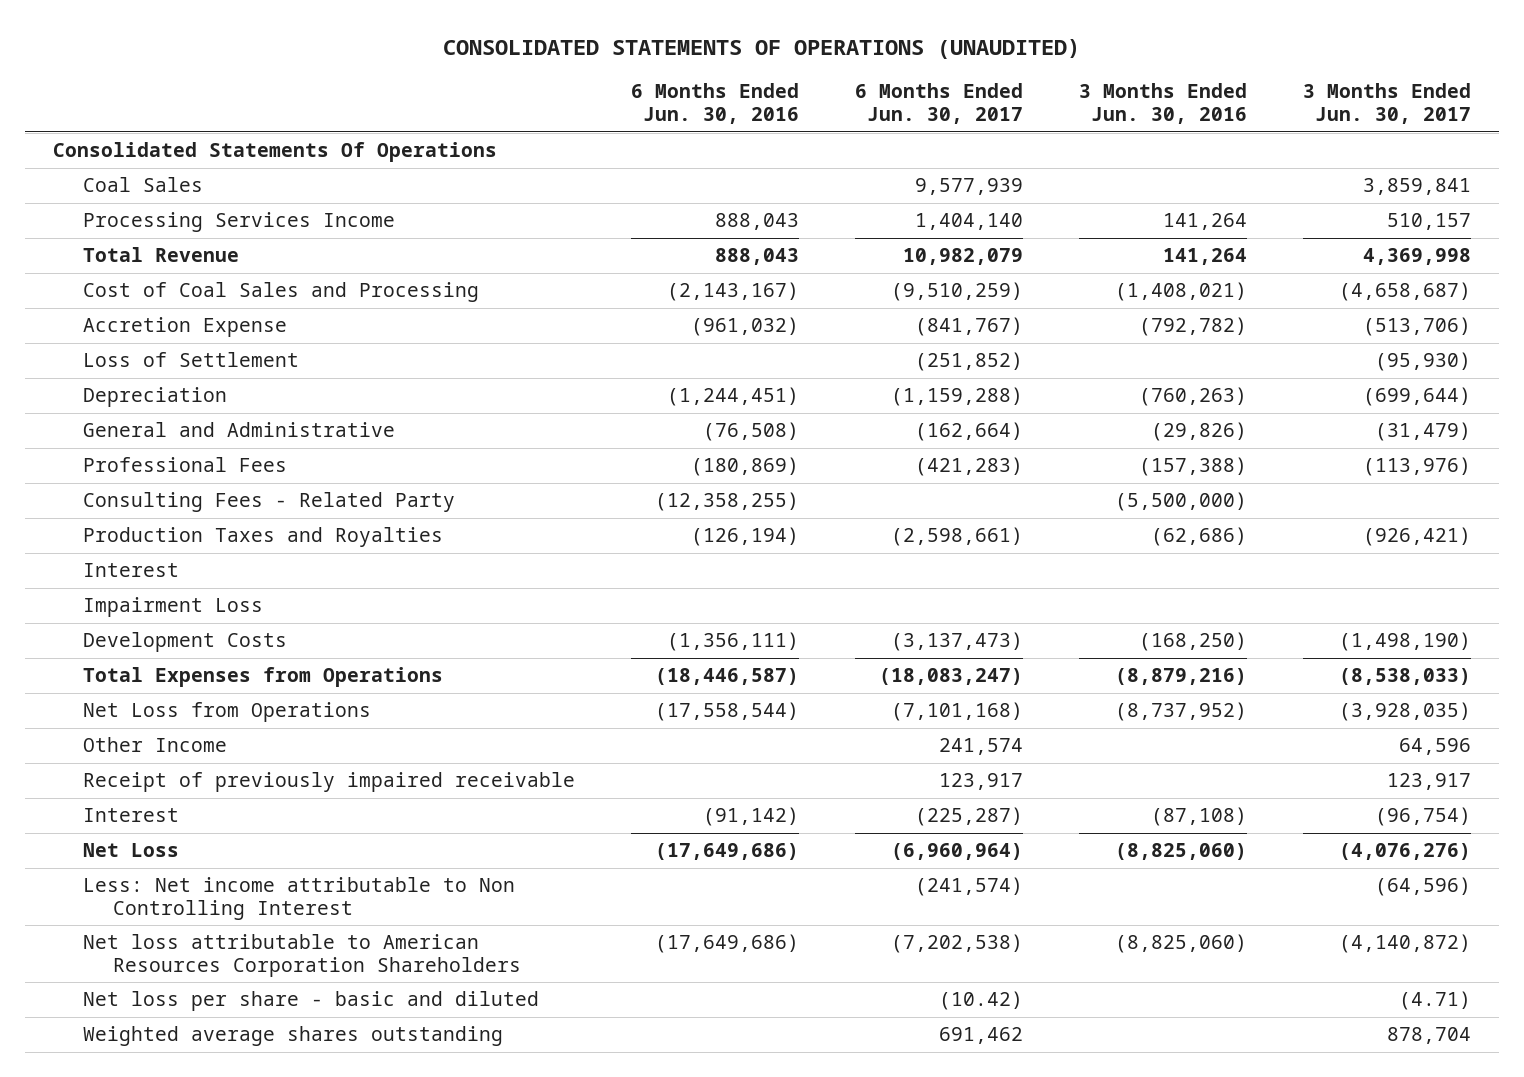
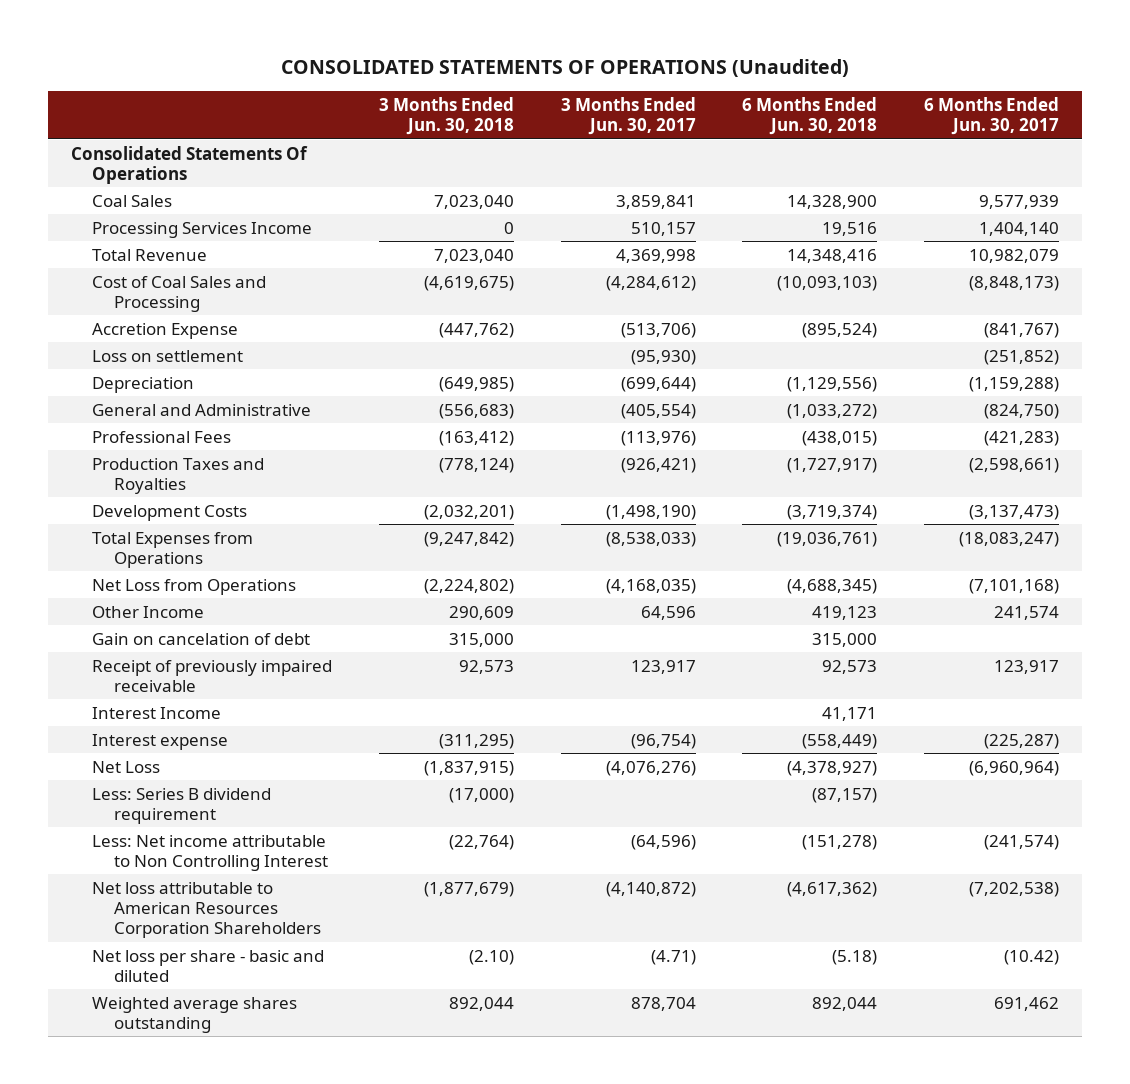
[442,38,1080,59] CONSOLIDATED STATEMENTS OF OPERATIONS (UNAUDITED) -> [281,59,850,78] CONSOLIDATED STATEMENTS OF OPERATIONS (Unaudited)
[631,83,800,125] 6 Months Ended Jun. 30, 2016 -> none
[1078,83,1247,125] 3 Months Ended Jun. 30, 2016 -> none
none -> [379,96,515,136] 3 Months Ended Jun. 30, 2018
none -> [742,96,878,136] 6 Months Ended Jun. 30, 2018
[890,282,1023,302] (9,510,259) -> [968,275,1059,291] (8,848,173)
[1338,282,1471,302] (4,658,687) -> [605,275,696,291] (4,284,612)
[83,352,300,368] Loss of Settlement -> [92,349,244,362] Loss on settlement
[914,422,1023,442] (162,664) -> [983,403,1059,419] (824,750)
[1374,422,1471,442] (31,479) -> [620,403,696,419] (405,554)
[83,492,456,513] Consulting Fees - Related Party -> none
[83,563,180,578] Interest -> none
[83,597,264,618] Impairment Loss -> none
[1338,702,1471,722] (3,928,035) -> [605,578,696,594] (4,168,035)
none -> [92,632,311,645] Gain on cancelation of debt
none -> [92,706,222,719] Interest Income
[83,808,180,823] Interest -> [92,733,229,750] Interest expense
none -> [92,787,272,824] Less: Series B dividend requirement

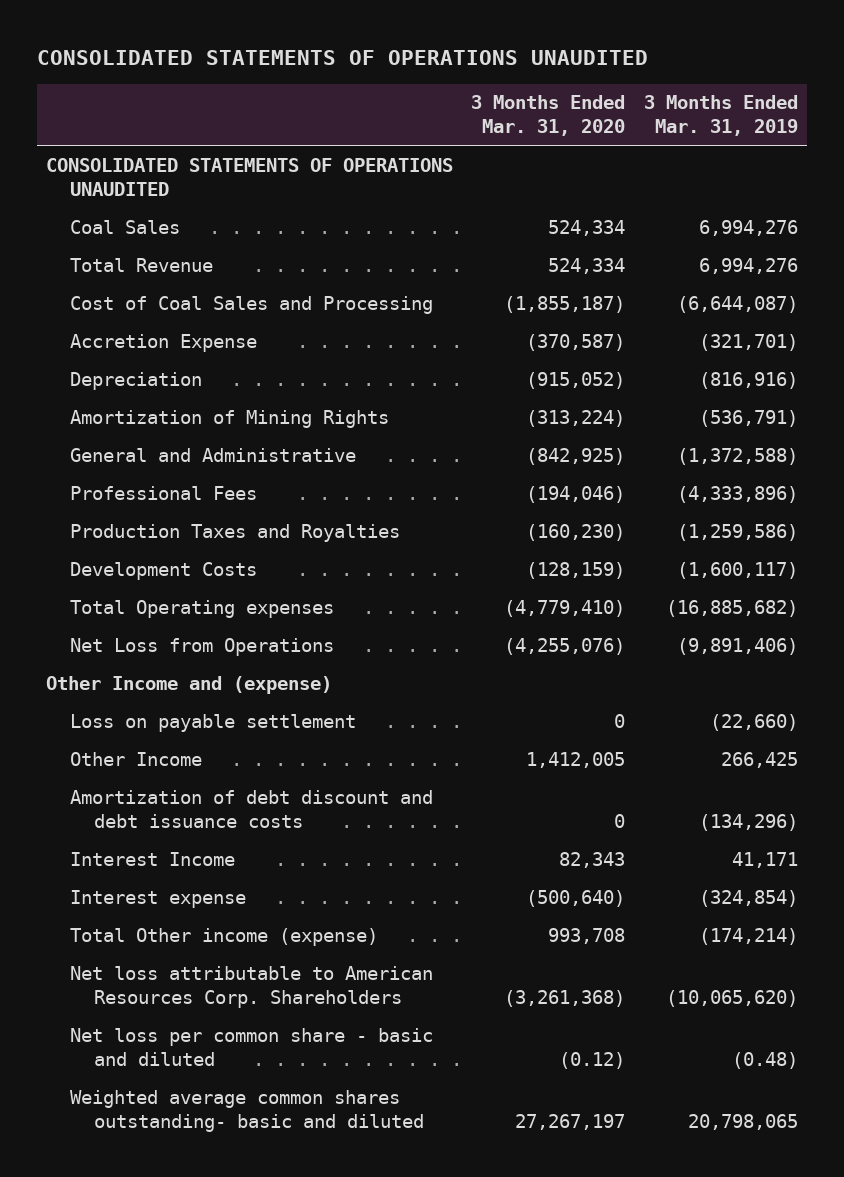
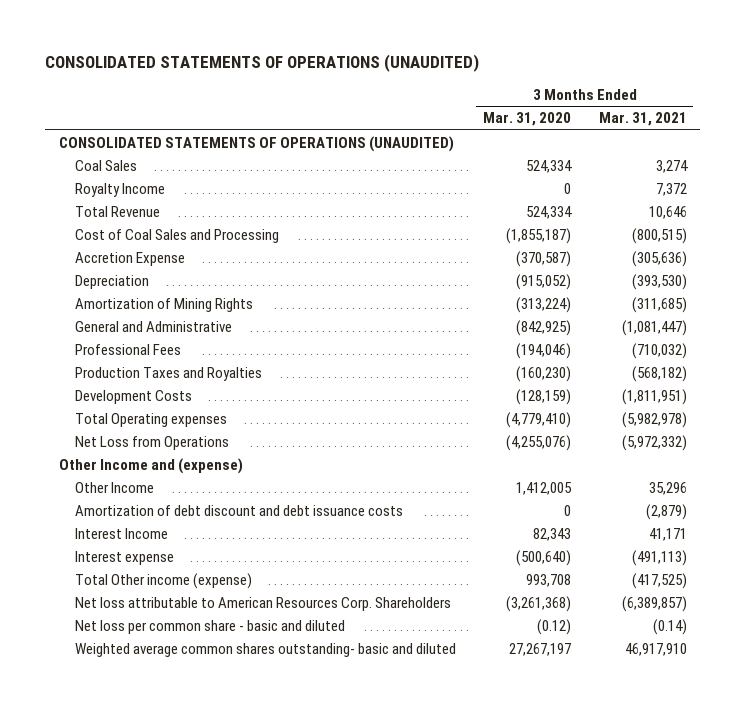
[36,50,648,66] CONSOLIDATED STATEMENTS OF OPERATIONS UNAUDITED -> [44,53,479,72] CONSOLIDATED STATEMENTS OF OPERATIONS (UNAUDITED)
[643,95,798,137] 3 Months Ended Mar. 31, 2019 -> none
none -> [598,112,687,127] Mar. 31, 2021
[45,157,453,196] CONSOLIDATED STATEMENTS OF OPERATIONS UNAUDITED -> [58,136,454,153] CONSOLIDATED STATEMENTS OF OPERATIONS (UNAUDITED)
none -> [74,183,165,198] Royalty Income
[69,713,356,732] Loss on payable settlement -> none

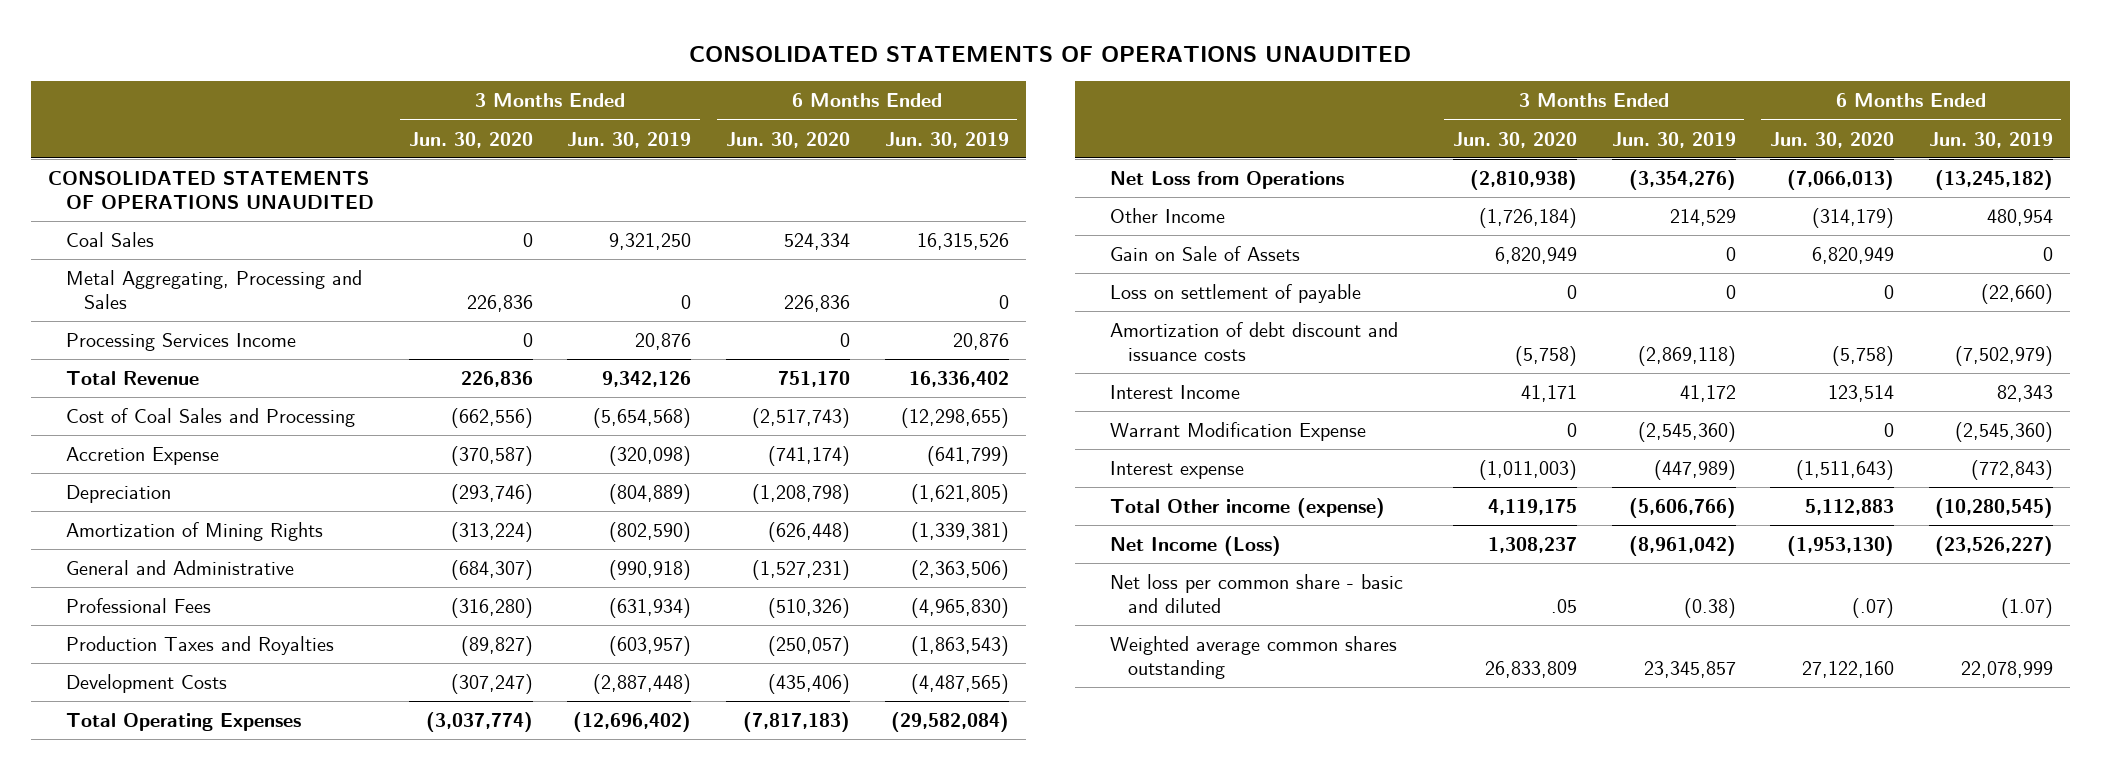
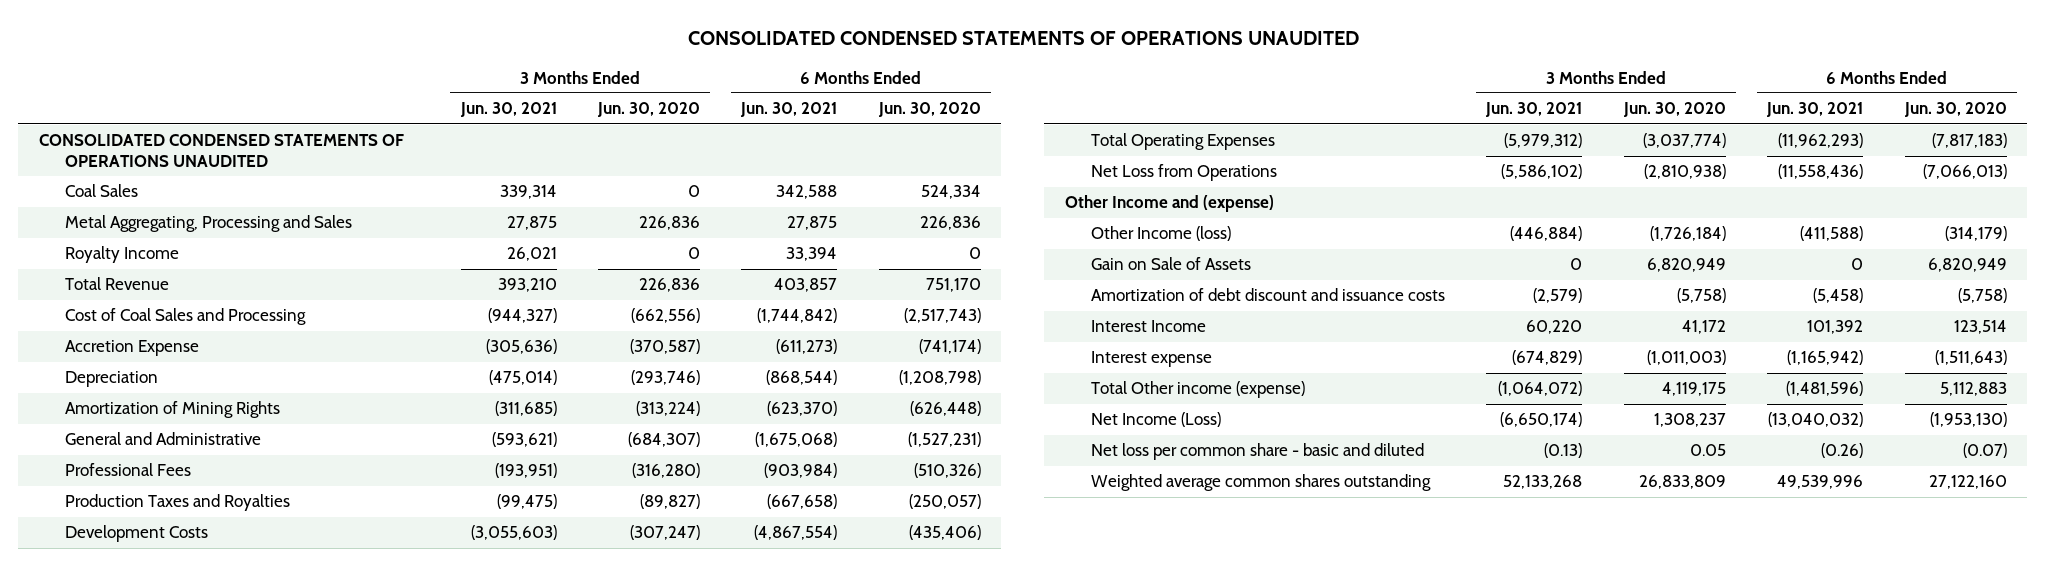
[689,45,1412,62] CONSOLIDATED STATEMENTS OF OPERATIONS UNAUDITED -> [687,31,1359,46] CONSOLIDATED CONDENSED STATEMENTS OF OPERATIONS UNAUDITED
[567,131,692,148] Jun. 30, 2019 -> none
[884,131,1009,148] Jun. 30, 2019 -> none
none -> [459,102,557,118] Jun. 30, 2021
none -> [740,102,838,118] Jun. 30, 2021
[48,171,375,209] CONSOLIDATED STATEMENTS OF OPERATIONS UNAUDITED -> [39,134,405,167] CONSOLIDATED CONDENSED STATEMENTS OF OPERATIONS UNAUDITED
[66,333,297,352] Processing Services Income -> none
none -> [65,246,180,264] Royalty Income
none -> [1065,195,1275,213] Other Income and (expense)
[1110,208,1226,224] Other Income -> [1091,226,1232,242] Other Income (loss)
[1110,284,1362,304] Loss on settlement of payable -> none
[1110,422,1367,442] Warrant Modification Expense -> none
[1520,385,1577,403] 41,171 -> [1681,320,1726,335] 41,172
[1550,598,1577,613] .05 -> [1689,444,1726,457] 0.05
[1852,597,1895,618] (.07) -> [1962,443,2007,459] (0.07)

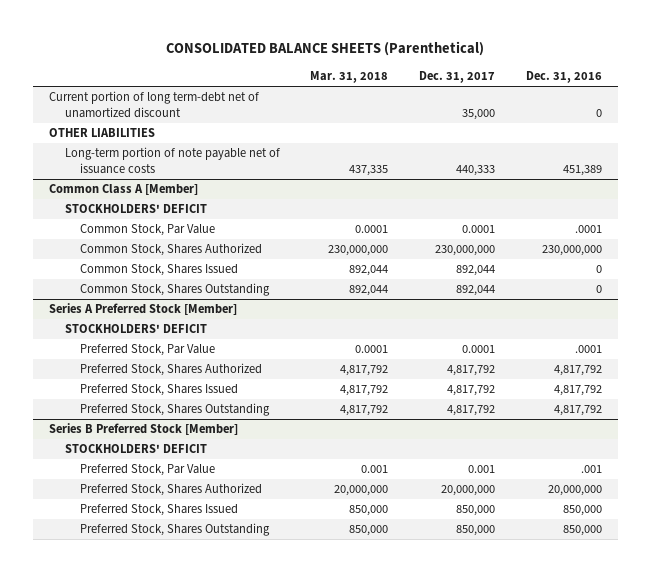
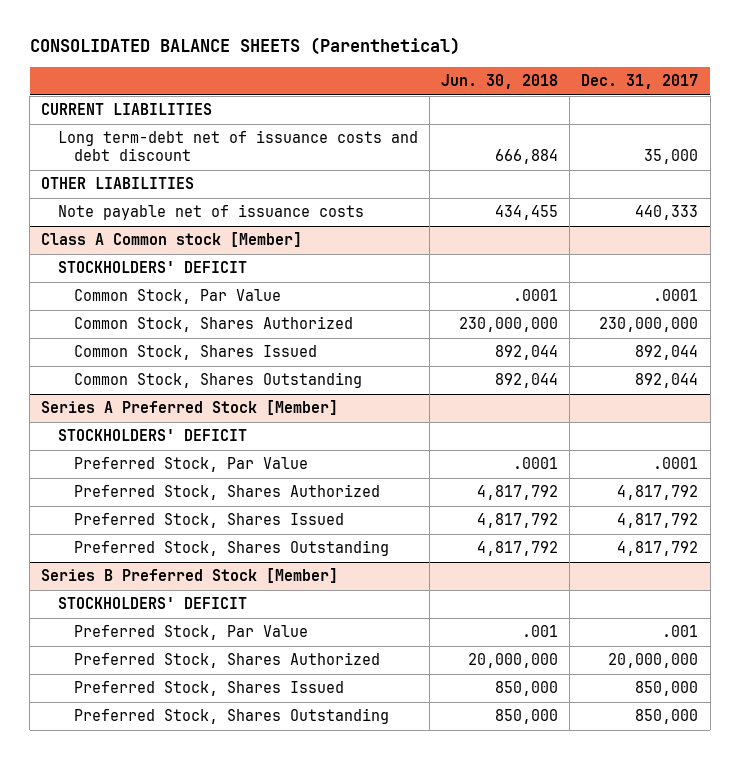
[310,71,389,84] Mar. 31, 2018 -> none
[526,71,603,84] Dec. 31, 2016 -> none
none -> [441,74,559,90] Jun. 30, 2018
none -> [41,103,213,116] CURRENT LIABILITIES
[48,91,259,118] Current portion of long term-debt net of unamortized discount -> [57,130,418,161] Long term-debt net of issuance costs and debt discount
[64,147,280,174] Long-term portion of note payable net of issuance costs -> [57,204,364,221] Note payable net of issuance costs
[48,184,198,196] Common Class A [Member] -> [41,232,303,248] Class A Common stock [Member]
[462,225,496,234] 0.0001 -> [653,289,699,302] .0001
[462,345,496,354] 0.0001 -> [653,457,699,470] .0001
[468,465,496,474] 0.001 -> [662,625,699,638] .001

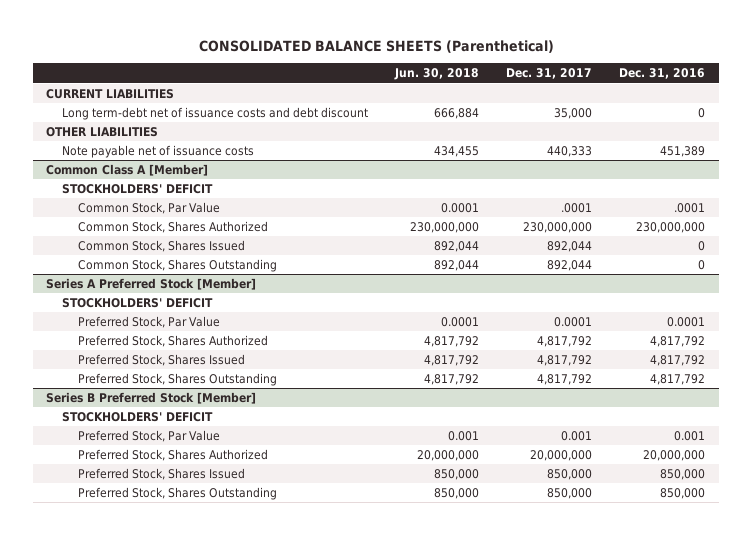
none -> [619,68,706,80] Dec. 31, 2016
[41,232,303,248] Class A Common stock [Member] -> [45,164,208,177] Common Class A [Member]
[513,289,559,302] .0001 -> [441,203,480,214] 0.0001
[513,457,559,470] .0001 -> [441,317,480,328] 0.0001
[653,457,699,470] .0001 -> [554,317,593,328] 0.0001
[522,625,559,638] .001 -> [448,431,480,442] 0.001
[662,625,699,638] .001 -> [561,431,593,442] 0.001

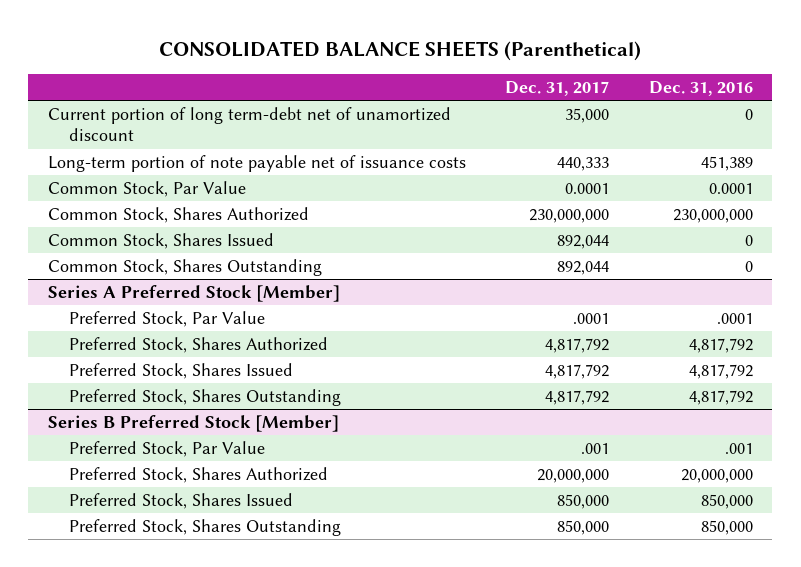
[394,68,480,81] Jun. 30, 2018 -> none
[45,89,174,100] CURRENT LIABILITIES -> none
[45,127,158,138] OTHER LIABILITIES -> none
[45,164,208,177] Common Class A [Member] -> none
[62,184,214,195] STOCKHOLDERS' DEFICIT -> none
[62,107,369,121] Long term-debt net of issuance costs and debt discount -> [47,106,451,142] Current portion of long term-debt net of unamortized discount
[62,145,255,159] Note payable net of issuance costs -> [47,154,466,172] Long-term portion of note payable net of issuance costs
[561,203,593,214] .0001 -> [565,182,610,194] 0.0001
[674,203,706,214] .0001 -> [708,182,753,194] 0.0001
[62,298,214,309] STOCKHOLDERS' DEFICIT -> none
[554,317,593,328] 0.0001 -> [573,312,610,324] .0001
[667,317,706,328] 0.0001 -> [716,312,753,324] .0001
[62,412,214,423] STOCKHOLDERS' DEFICIT -> none
[561,431,593,442] 0.001 -> [581,442,610,454] .001
[674,431,706,442] 0.001 -> [724,442,753,454] .001

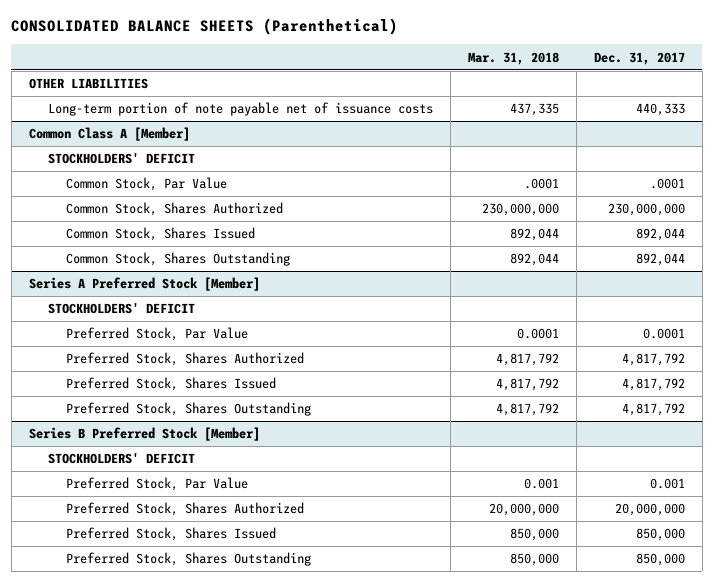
[648,80,753,96] Dec. 31, 2016 -> none
none -> [467,51,559,65] Mar. 31, 2018
[47,106,451,142] Current portion of long term-debt net of unamortized discount -> none
none -> [28,78,148,90] OTHER LIABILITIES
none -> [28,127,190,142] Common Class A [Member]
none -> [47,153,195,165] STOCKHOLDERS' DEFICIT
[565,182,610,194] 0.0001 -> [649,178,685,190] .0001
none -> [47,303,195,315] STOCKHOLDERS' DEFICIT
[573,312,610,324] .0001 -> [642,328,685,340] 0.0001
none -> [47,453,195,465] STOCKHOLDERS' DEFICIT
[581,442,610,454] .001 -> [649,478,685,490] 0.001

